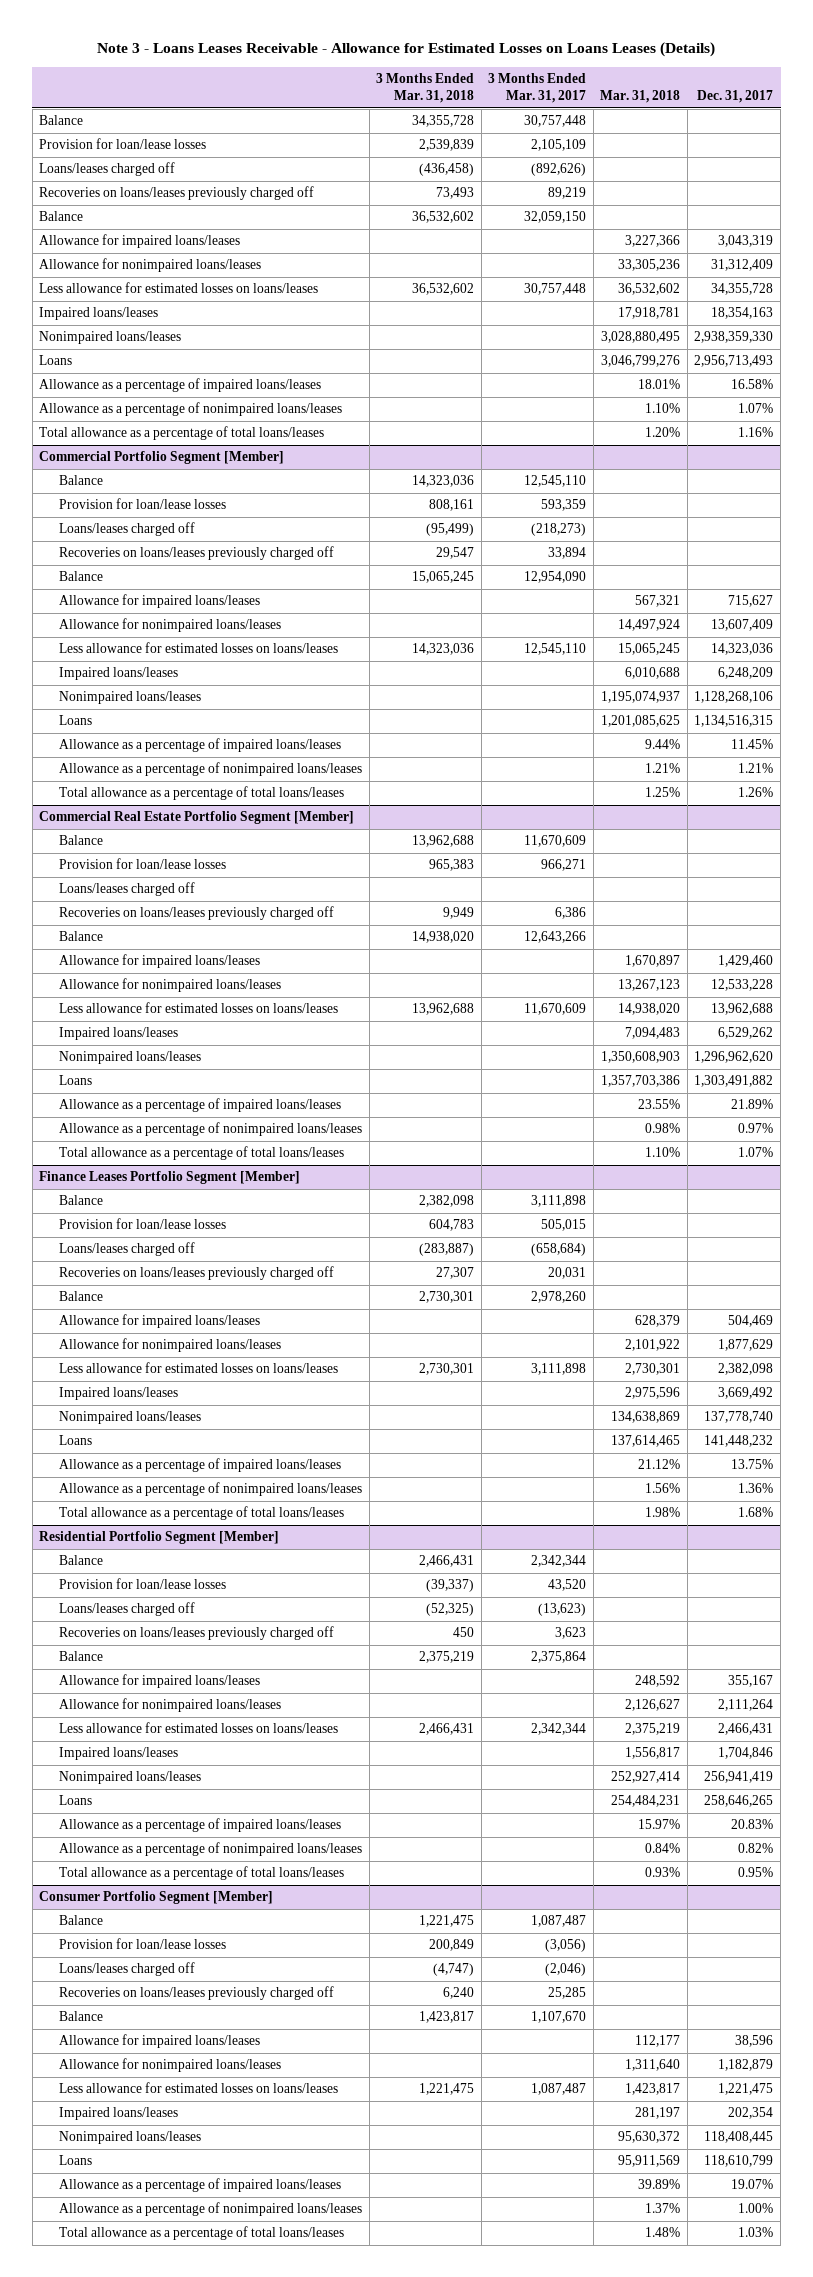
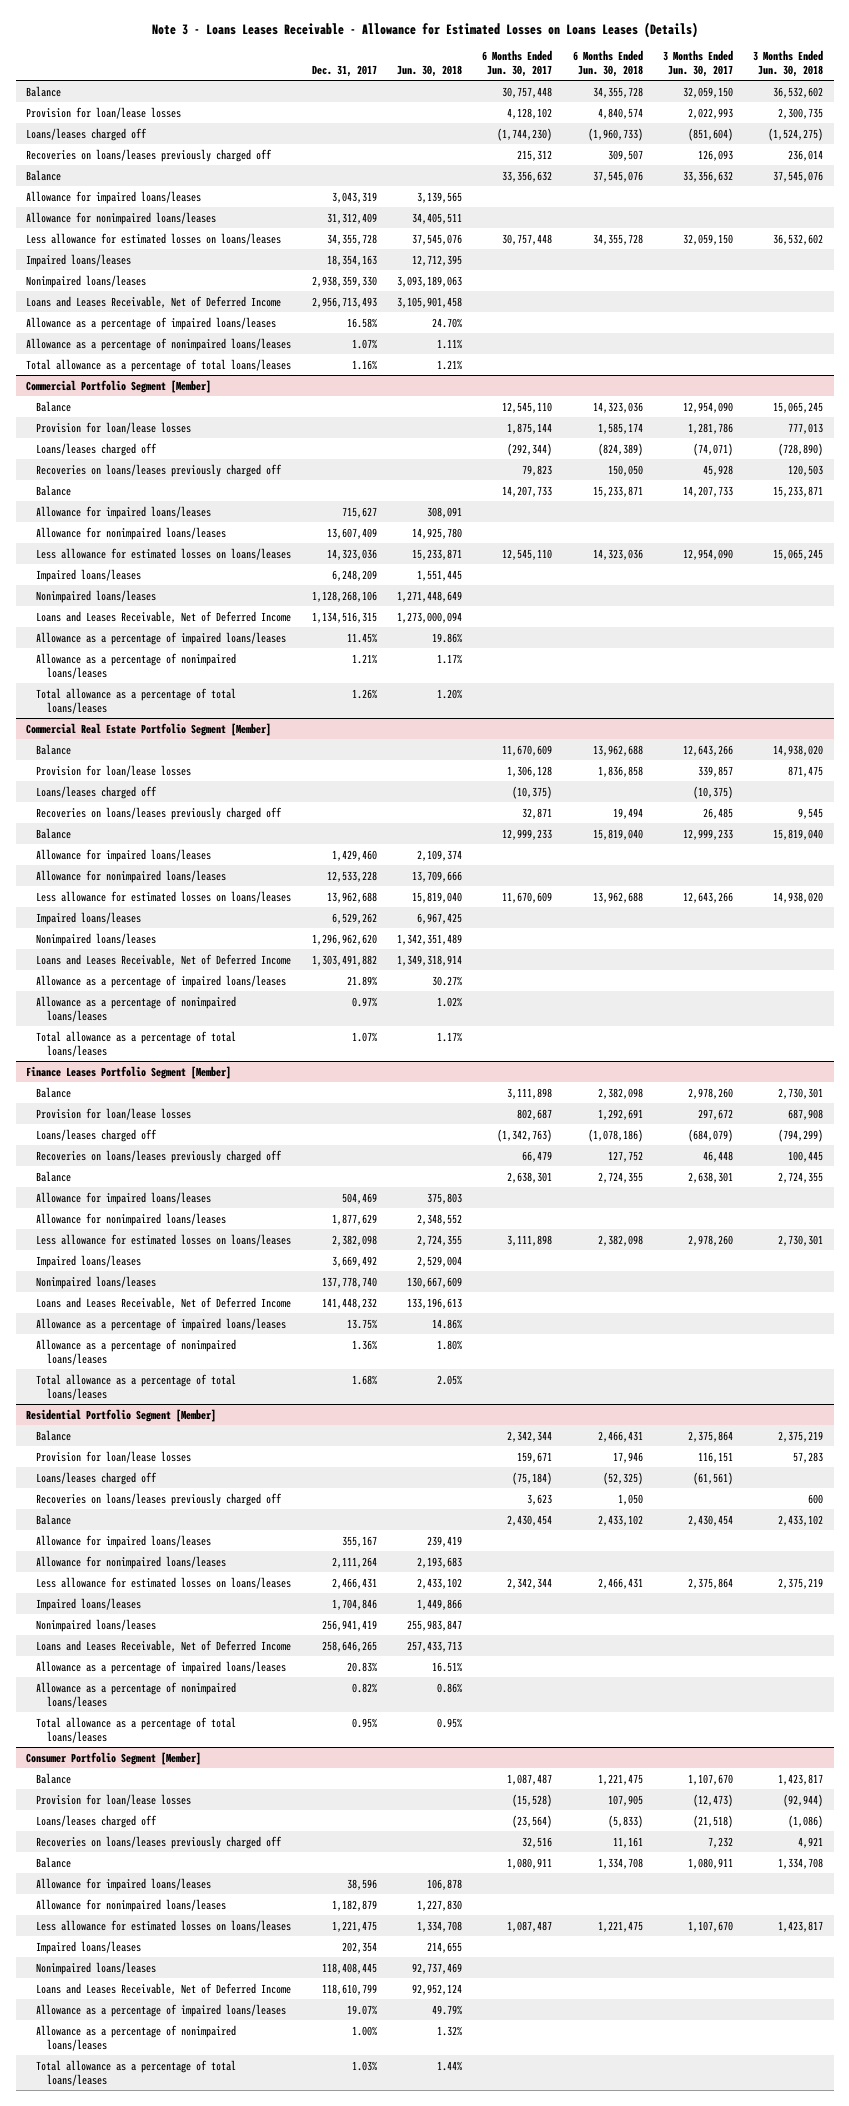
[376,72,475,104] 3 Months Ended Mar. 31, 2018 -> none
[488,72,587,104] 3 Months Ended Mar. 31, 2017 -> none
[600,90,681,104] Mar. 31, 2018 -> none
none -> [396,64,462,77] Jun. 30, 2018
none -> [482,49,553,77] 6 Months Ended Jun. 30, 2017
none -> [572,49,643,77] 6 Months Ended Jun. 30, 2018
none -> [663,49,734,77] 3 Months Ended Jun. 30, 2017
none -> [753,49,824,77] 3 Months Ended Jun. 30, 2018
[39,355,73,366] Loans -> [25,295,281,308] Loans and Leases Receivable, Net of Deferred Income
[59,715,93,726] Loans -> [36,610,292,623] Loans and Leases Receivable, Net of Deferred Income
[59,1075,93,1086] Loans -> [36,953,292,966] Loans and Leases Receivable, Net of Deferred Income
[59,1435,93,1446] Loans -> [36,1296,292,1309] Loans and Leases Receivable, Net of Deferred Income
[59,1795,93,1806] Loans -> [36,1639,292,1652] Loans and Leases Receivable, Net of Deferred Income
[59,2155,93,2166] Loans -> [36,1982,292,1995] Loans and Leases Receivable, Net of Deferred Income

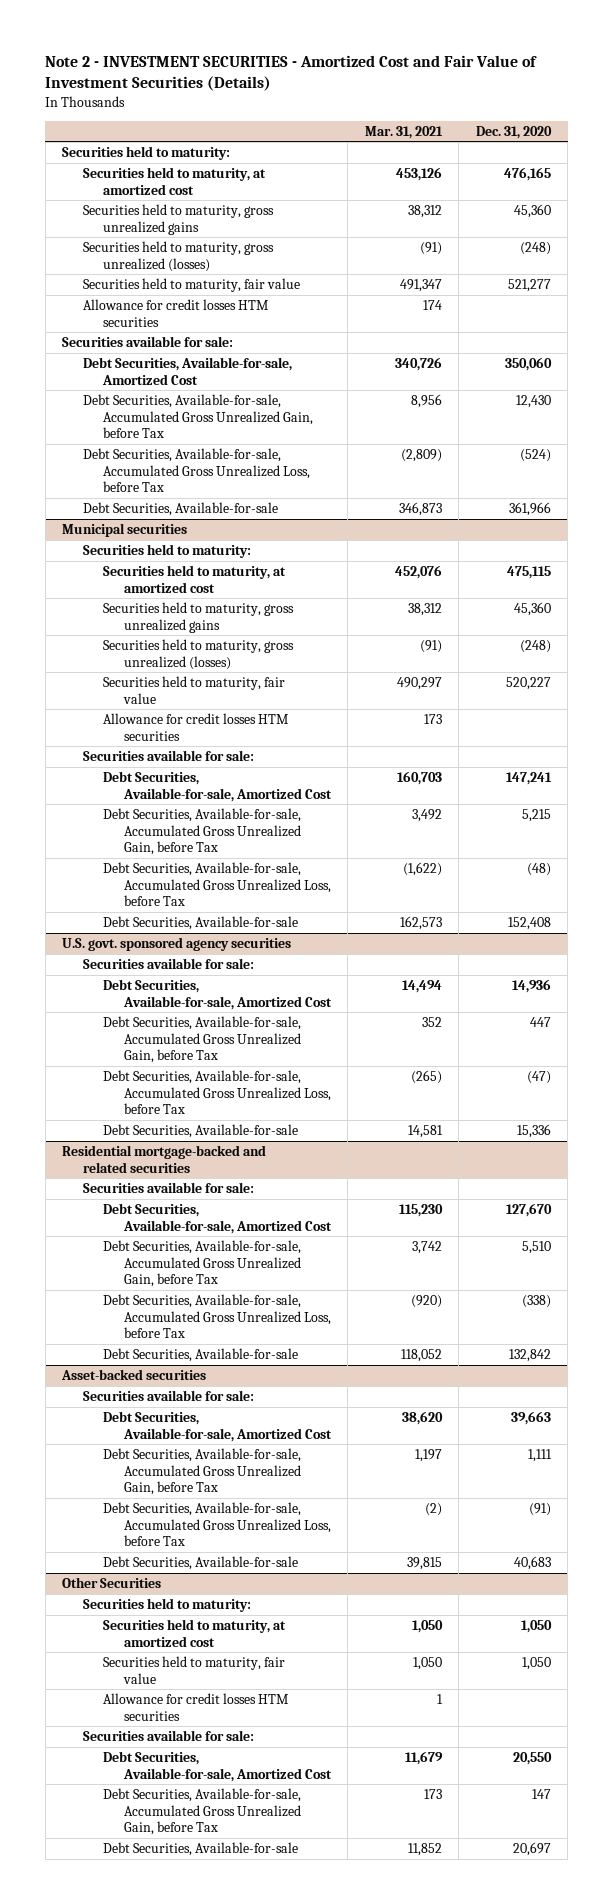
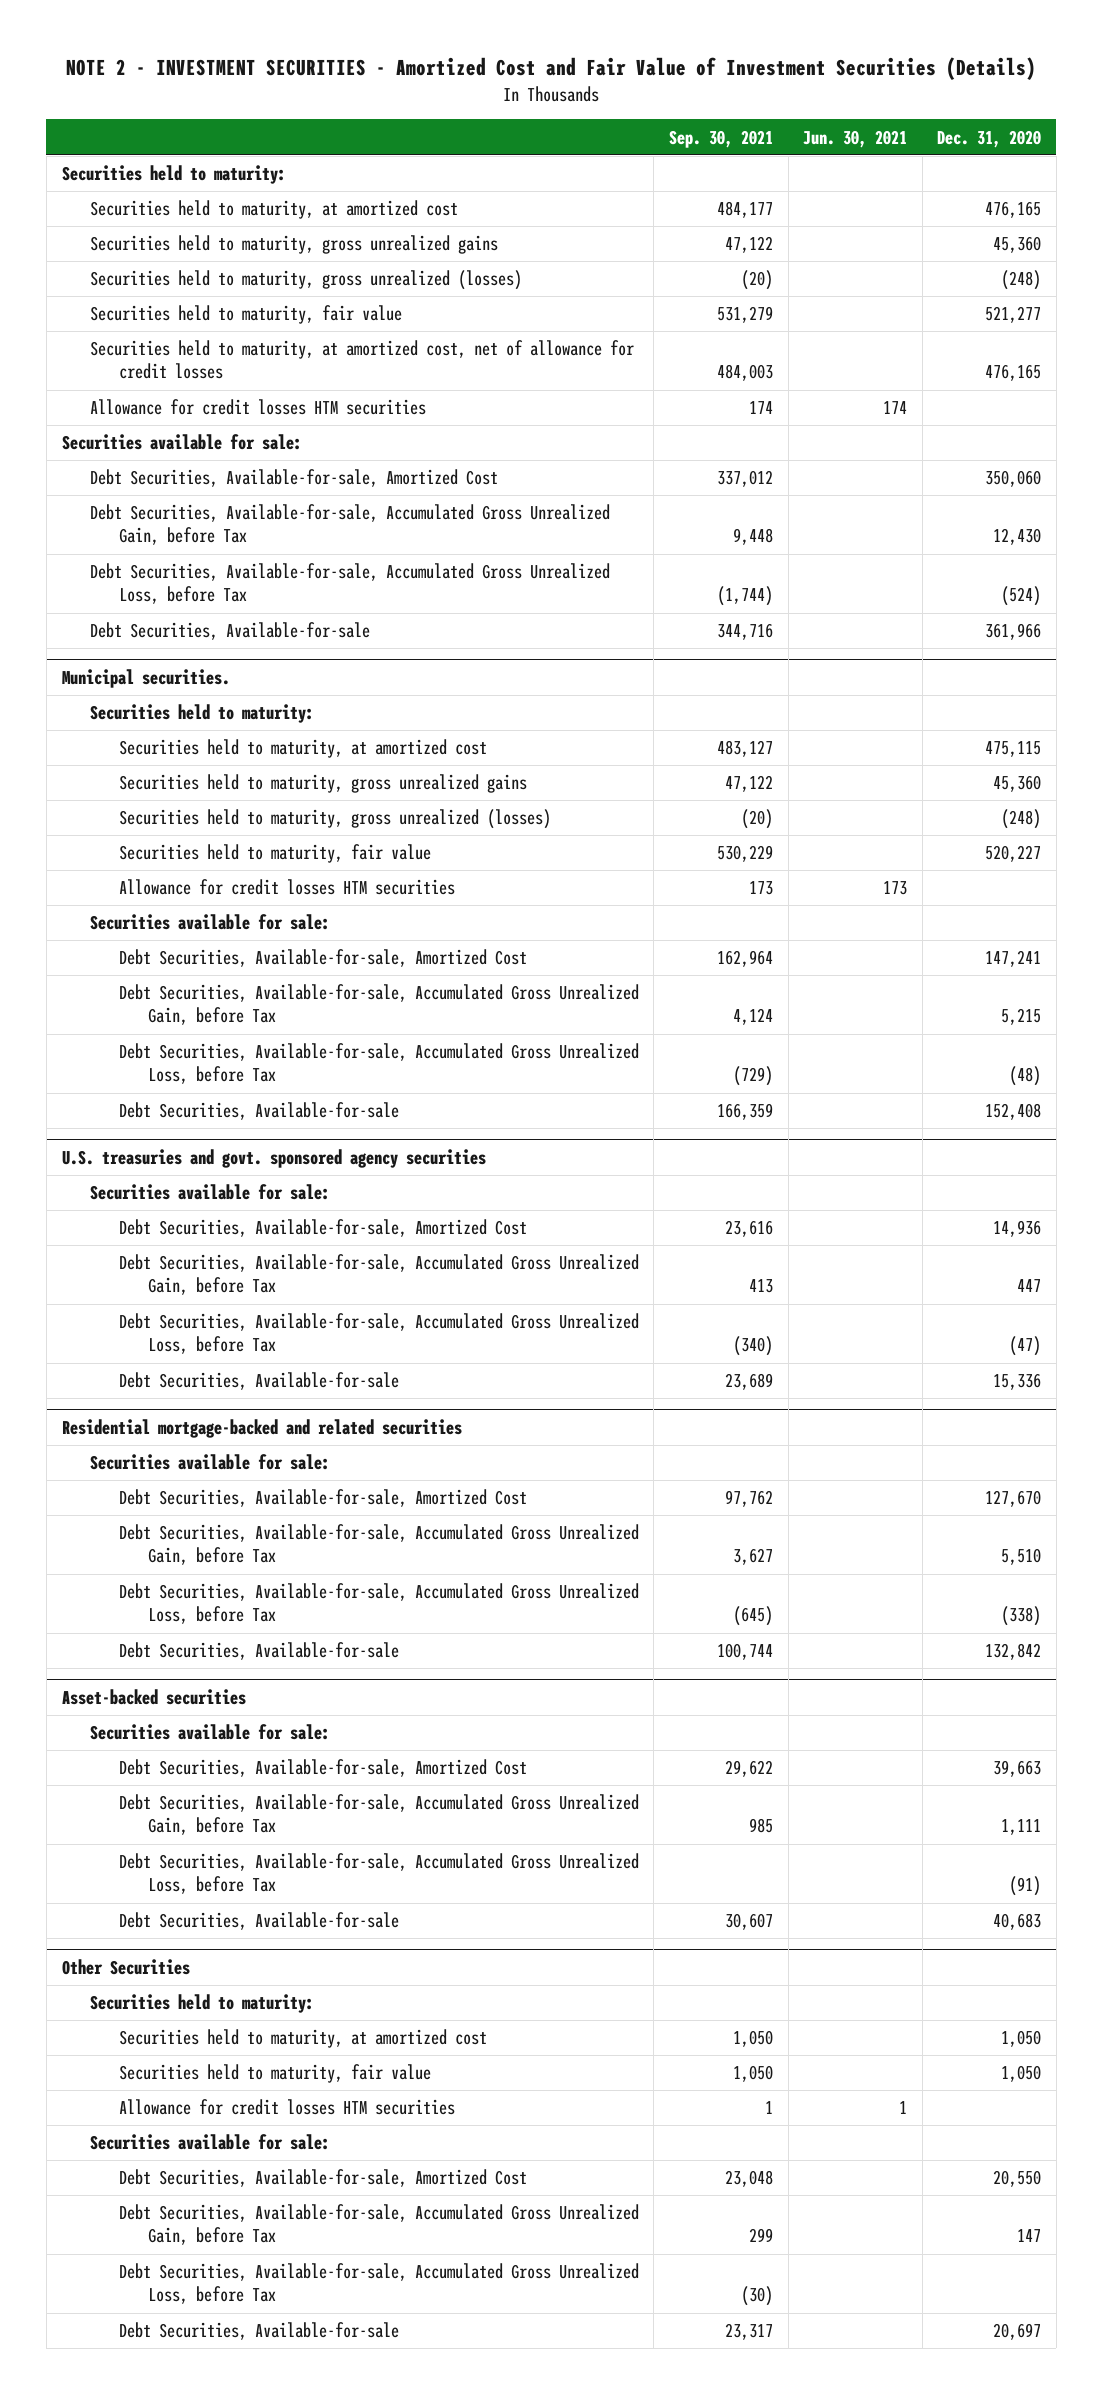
[45,54,538,92] Note 2 - INVESTMENT SECURITIES - Amortized Cost and Fair Value of Investment Securities (Details) -> [66,57,1037,81] NOTE 2 - INVESTMENT SECURITIES - Amortized Cost and Fair Value of Investment Securities (Details)
[364,125,443,139] Mar. 31, 2021 -> none
none -> [669,129,774,148] Sep. 30, 2021
none -> [803,129,908,148] Jun. 30, 2021
none -> [90,340,635,380] Securities held to maturity, at amortized cost, net of allowance for credit losses
[62,522,188,537] Municipal securities -> [61,668,230,688] Municipal securities.
[62,936,292,951] U.S. govt. sponsored agency securities -> [61,1148,486,1168] U.S. treasuries and govt. sponsored agency securities
none -> [118,2263,639,2305] Debt Securities, Available-for-sale, Accumulated Gross Unrealized Loss, before Tax

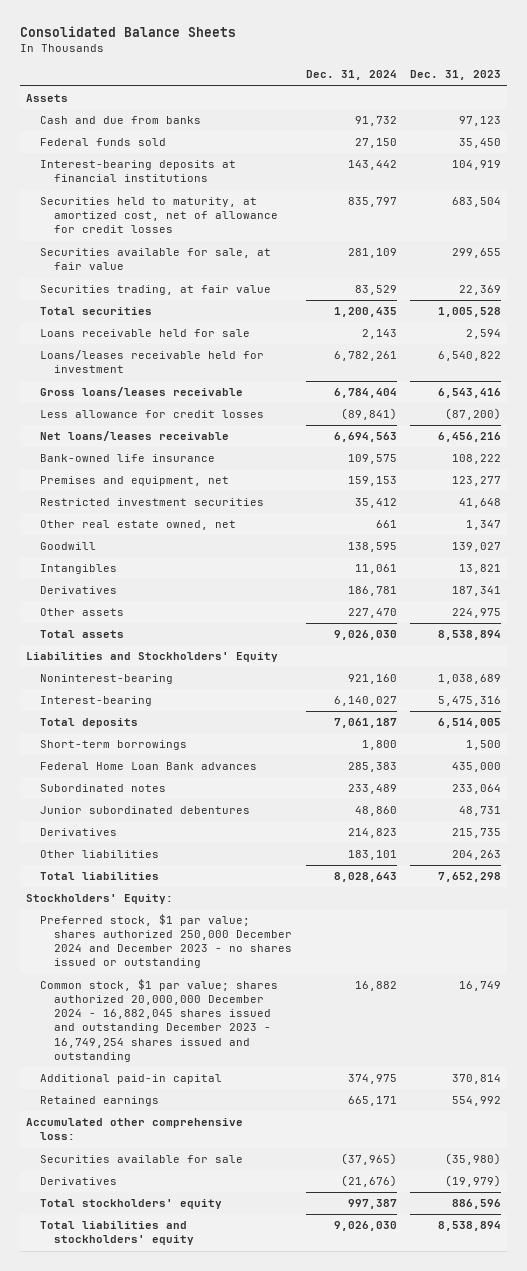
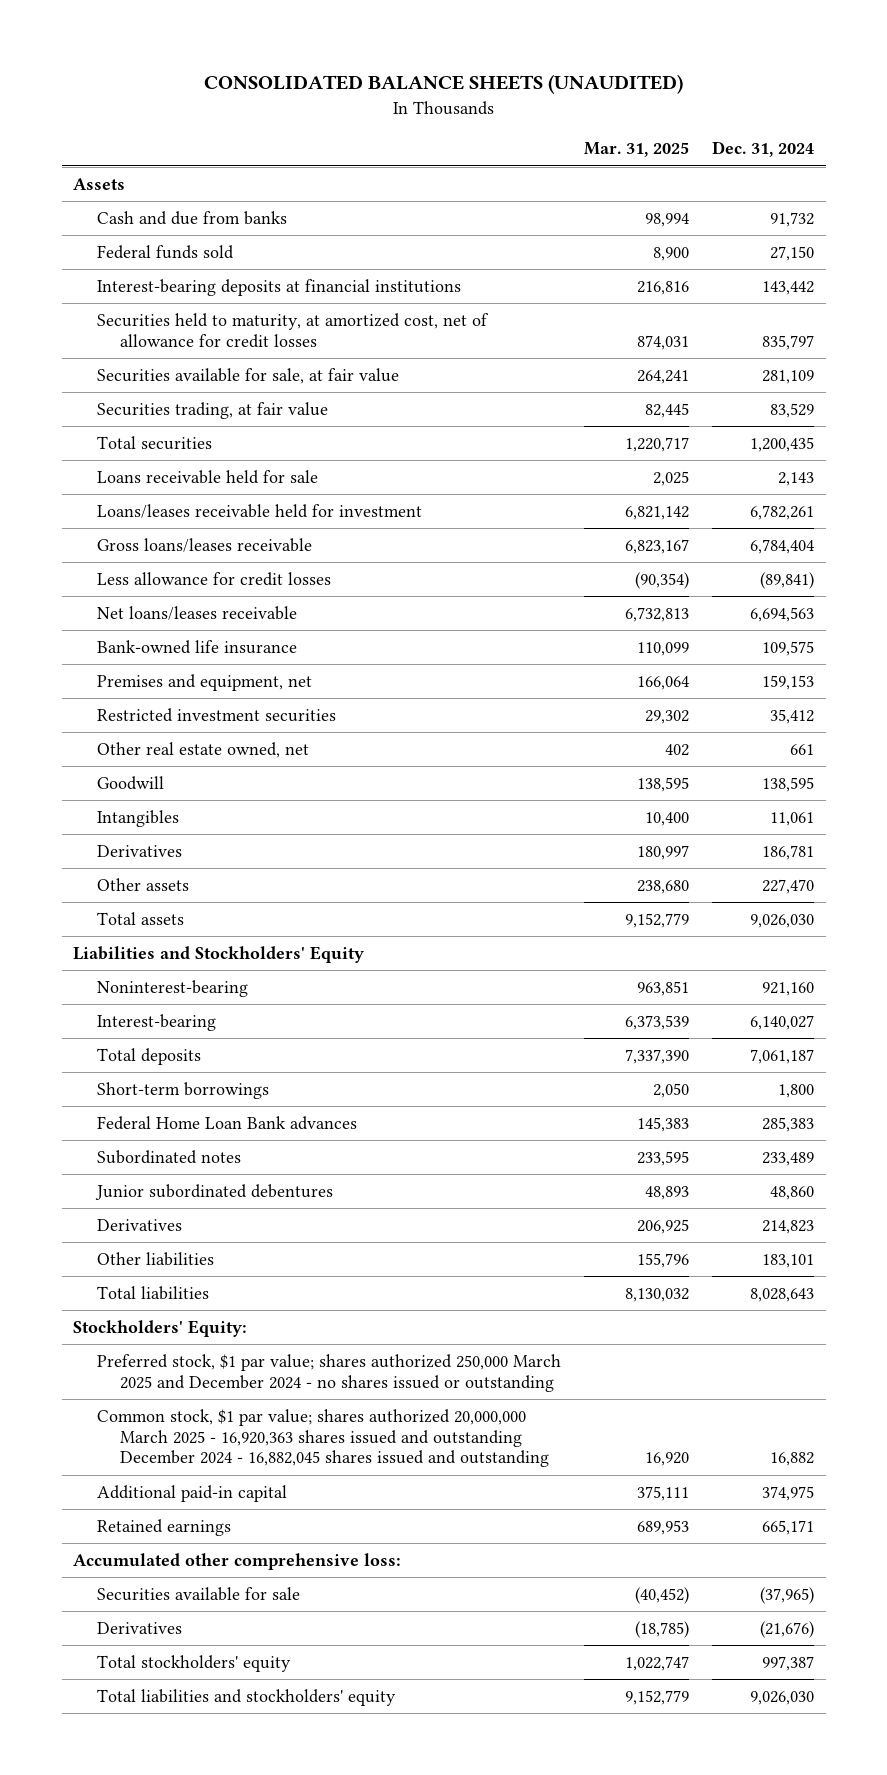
[19,26,236,38] Consolidated Balance Sheets -> [203,74,683,95] CONSOLIDATED BALANCE SHEETS (UNAUDITED)
[409,70,501,81] Dec. 31, 2023 -> none
none -> [583,142,689,158] Mar. 31, 2025
[40,914,293,969] Preferred stock, $1 par value; shares authorized 250,000 December 2024 and December 2023 - no shares issued or outstanding -> [96,1353,561,1392] Preferred stock, $1 par value; shares authorized 250,000 March 2025 and December 2024 - no shares issued or outstanding
[40,979,279,1062] Common stock, $1 par value; shares authorized 20,000,000 December 2024 - 16,882,045 shares issued and outstanding December 2023 - 16,749,254 shares issued and outstanding -> [96,1408,550,1468] Common stock, $1 par value; shares authorized 20,000,000 March 2025 - 16,920,363 shares issued and outstanding December 2024 - 16,882,045 shares issued and outstanding

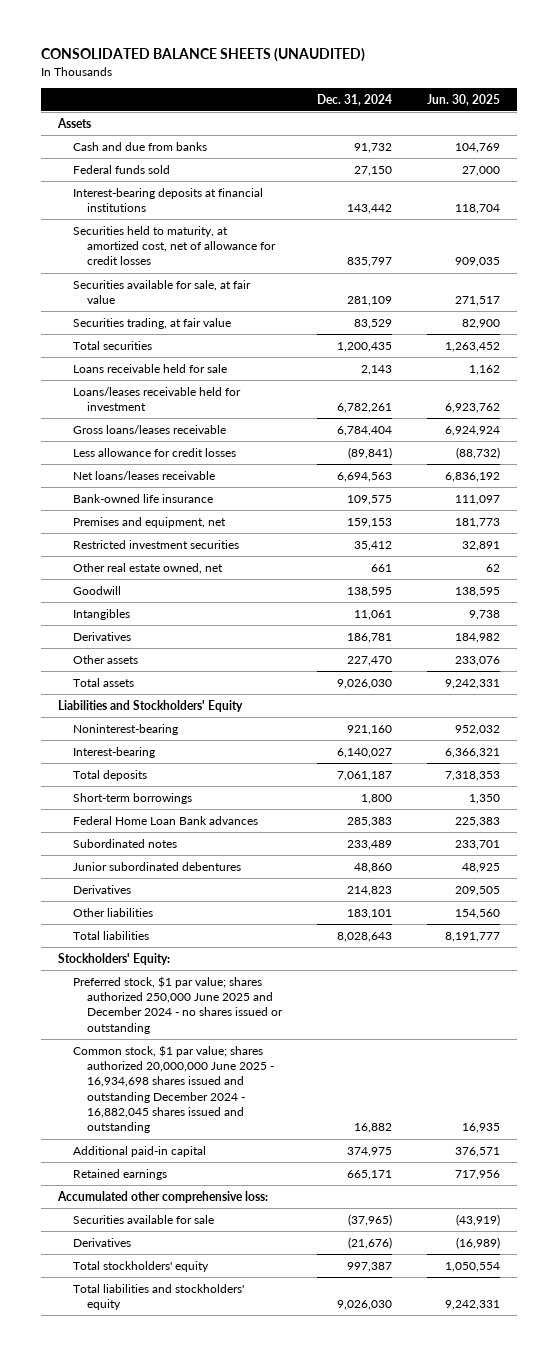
[583,142,689,158] Mar. 31, 2025 -> none
none -> [426,93,500,106] Jun. 30, 2025
[96,1353,561,1392] Preferred stock, $1 par value; shares authorized 250,000 March 2025 and December 2024 - no shares issued or outstanding -> [72,975,283,1034] Preferred stock, $1 par value; shares authorized 250,000 June 2025 and December 2024 - no shares issued or outstanding
[96,1408,550,1468] Common stock, $1 par value; shares authorized 20,000,000 March 2025 - 16,920,363 shares issued and outstanding December 2024 - 16,882,045 shares issued and outstanding -> [72,1044,274,1134] Common stock, $1 par value; shares authorized 20,000,000 June 2025 - 16,934,698 shares issued and outstanding December 2024 - 16,882,045 shares issued and outstanding

